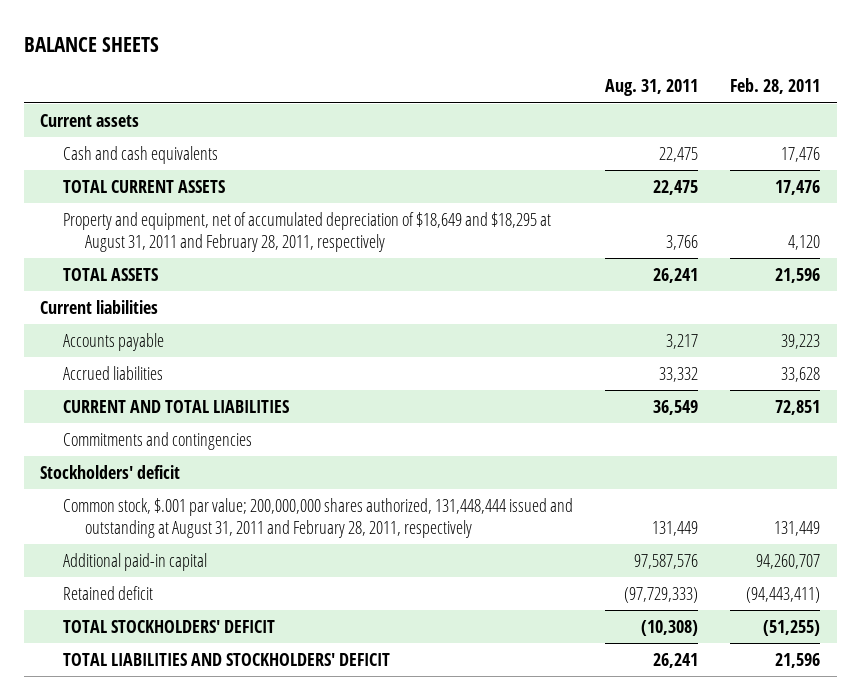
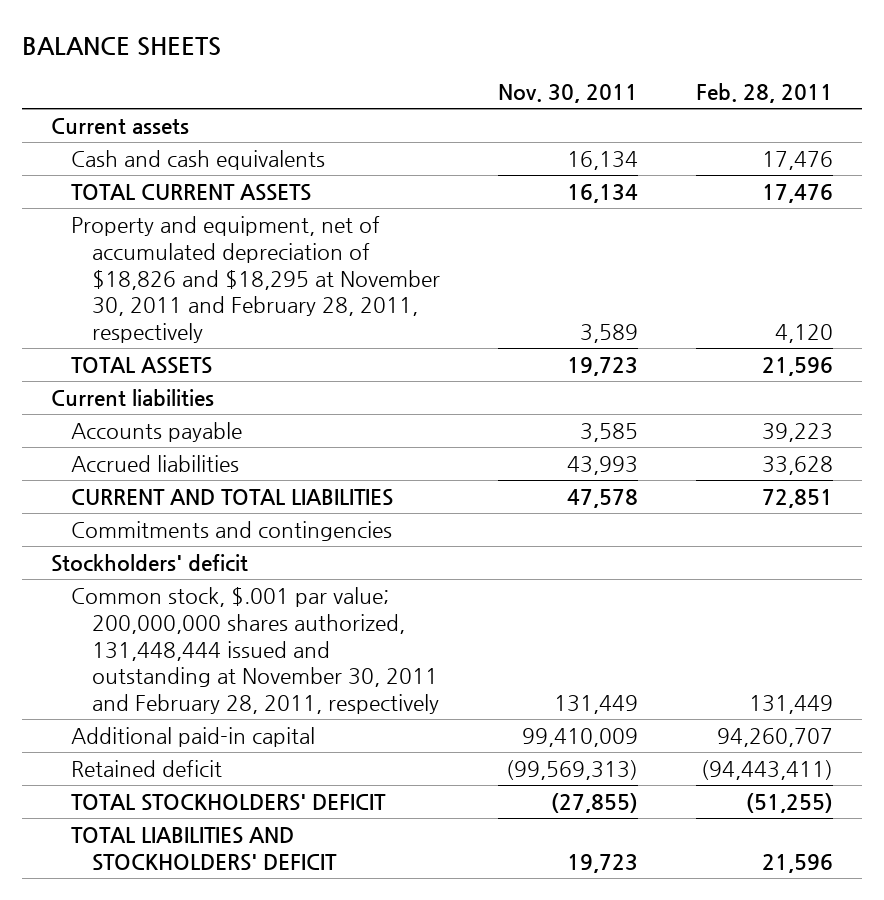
[605,79,699,97] Aug. 31, 2011 -> none
none -> [497,84,638,104] Nov. 30, 2011
[62,211,551,253] Property and equipment, net of accumulated depreciation of $18,649 and $18,295 at August 31, 2011 and February 28, 2011, respectively -> [71,215,440,344] Property and equipment, net of accumulated depreciation of $18,826 and $18,295 at November 30, 2011 and February 28, 2011, respectively
[62,497,573,539] Common stock, $.001 par value; 200,000,000 shares authorized, 131,448,444 issued and outstanding at August 31, 2011 and February 28, 2011, respectively -> [71,586,439,715] Common stock, $.001 par value; 200,000,000 shares authorized, 131,448,444 issued and outstanding at November 30, 2011 and February 28, 2011, respectively

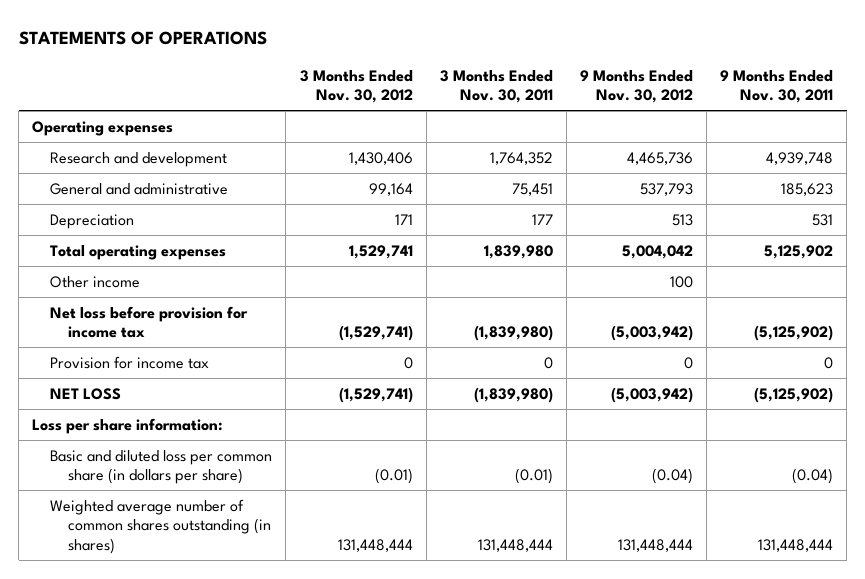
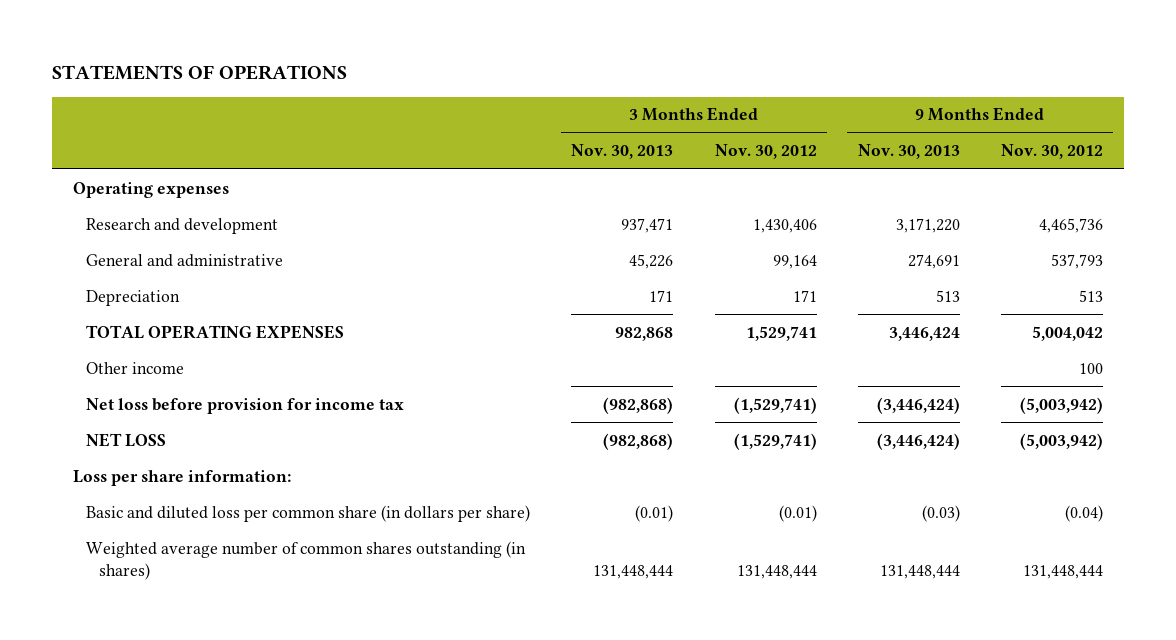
[439,69,553,104] 3 Months Ended Nov. 30, 2011 -> none
[720,69,834,104] 9 Months Ended Nov. 30, 2011 -> none
none -> [571,144,674,160] Nov. 30, 2013
none -> [857,144,960,160] Nov. 30, 2013
[50,244,227,260] Total operating expenses -> [85,324,344,339] TOTAL OPERATING EXPENSES
[50,355,210,369] Provision for income tax -> none

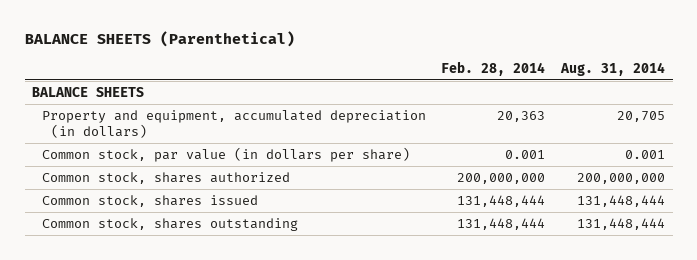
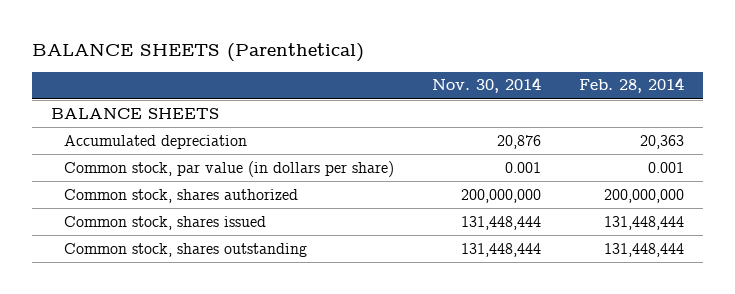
[559,62,665,77] Aug. 31, 2014 -> none
none -> [431,77,541,94] Nov. 30, 2014
[41,109,426,139] Property and equipment, accumulated depreciation (in dollars) -> [63,134,247,149] Accumulated depreciation

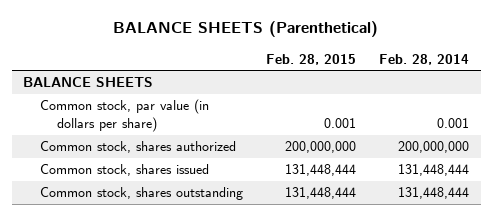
[431,77,541,94] Nov. 30, 2014 -> none
none -> [266,53,357,65] Feb. 28, 2015
[63,134,247,149] Accumulated depreciation -> none

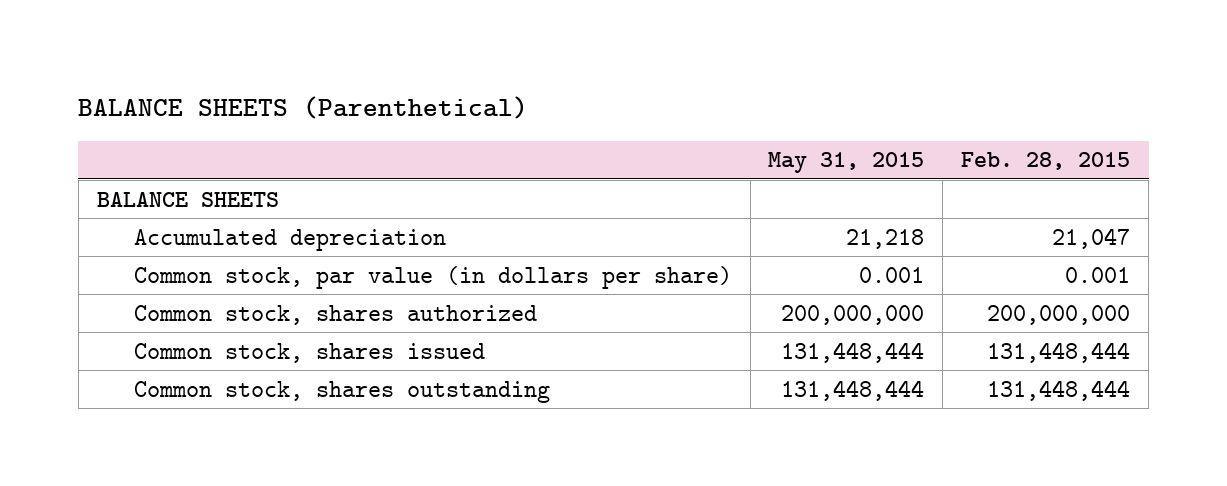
[379,53,470,65] Feb. 28, 2014 -> none
none -> [768,152,925,174] May 31, 2015
none -> [133,228,446,251] Accumulated depreciation

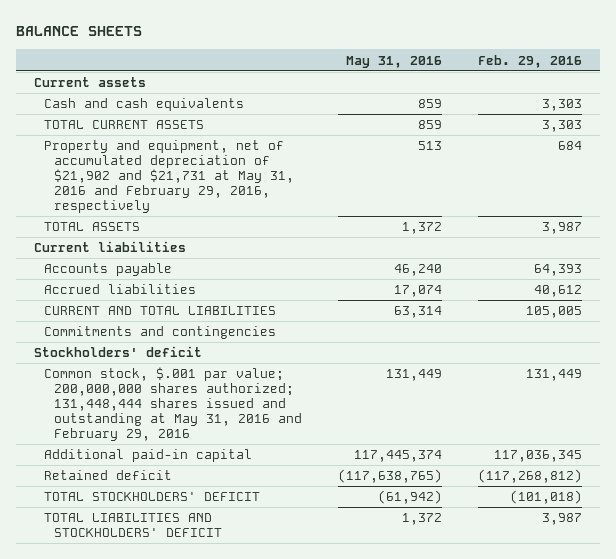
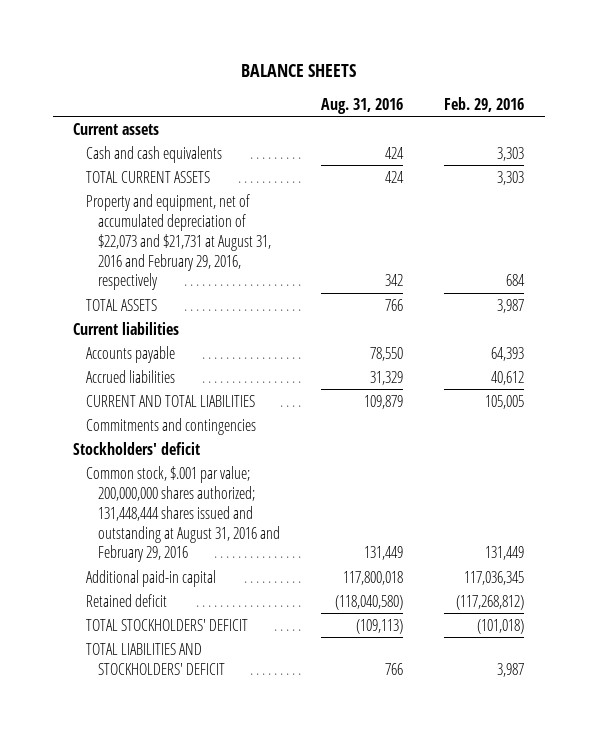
[345,55,442,68] May 31, 2016 -> none
none -> [321,97,404,114] Aug. 31, 2016
[44,140,295,214] Property and equipment, net of accumulated depreciation of $21,902 and $21,731 at May 31, 2016 and February 29, 2016, respectively -> [85,193,272,291] Property and equipment, net of accumulated depreciation of $22,073 and $21,731 at August 31, 2016 and February 29, 2016, respectively
[44,367,303,442] Common stock, $.001 par value; 200,000,000 shares authorized; 131,448,444 shares issued and outstanding at May 31, 2016 and February 29, 2016 -> [85,465,281,563] Common stock, $.001 par value; 200,000,000 shares authorized; 131,448,444 shares issued and outstanding at August 31, 2016 and February 29, 2016

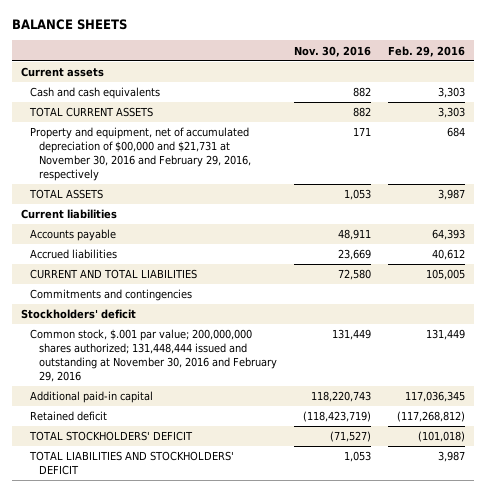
[321,97,404,114] Aug. 31, 2016 -> none
none -> [294,45,372,57] Nov. 30, 2016
[85,193,272,291] Property and equipment, net of accumulated depreciation of $22,073 and $21,731 at August 31, 2016 and February 29, 2016, respectively -> [29,127,252,182] Property and equipment, net of accumulated depreciation of $00,000 and $21,731 at November 30, 2016 and February 29, 2016, respectively
[85,465,281,563] Common stock, $.001 par value; 200,000,000 shares authorized; 131,448,444 shares issued and outstanding at August 31, 2016 and February 29, 2016 -> [29,329,278,383] Common stock, $.001 par value; 200,000,000 shares authorized; 131,448,444 issued and outstanding at November 30, 2016 and February 29, 2016

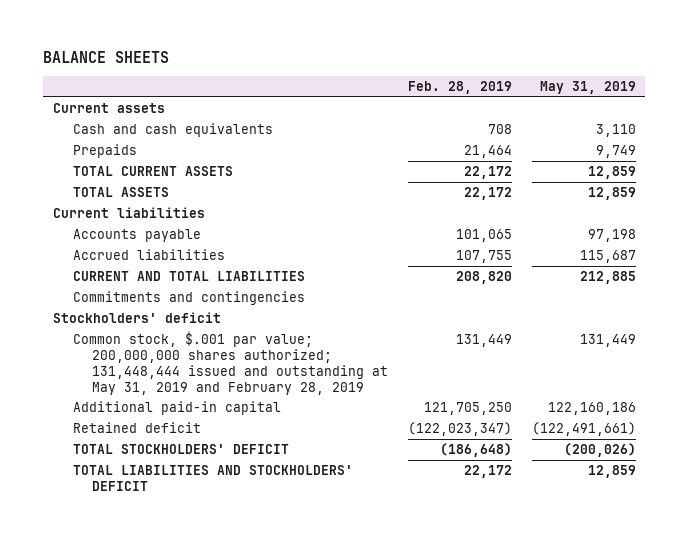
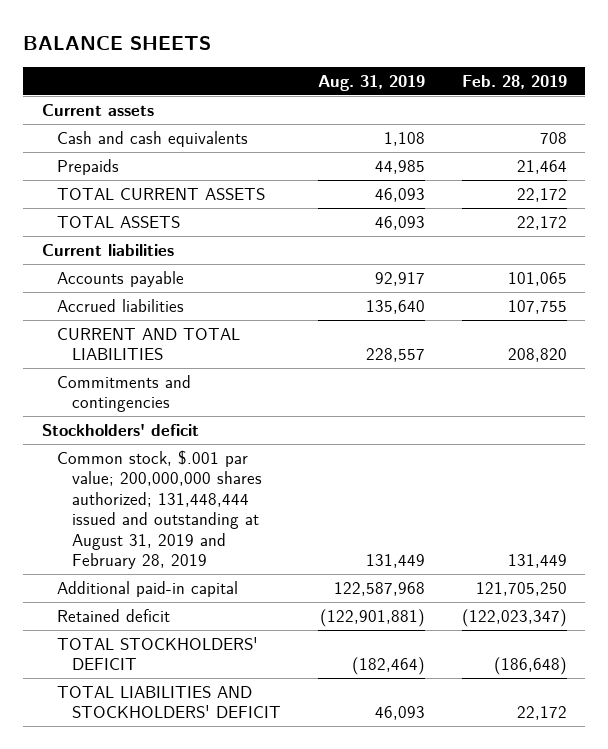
[539,81,636,95] May 31, 2019 -> none
none -> [317,74,425,91] Aug. 31, 2019
[72,331,389,395] Common stock, $.001 par value; 200,000,000 shares authorized; 131,448,444 issued and outstanding at May 31, 2019 and February 28, 2019 -> [56,449,263,569] Common stock, $.001 par value; 200,000,000 shares authorized; 131,448,444 issued and outstanding at August 31, 2019 and February 28, 2019

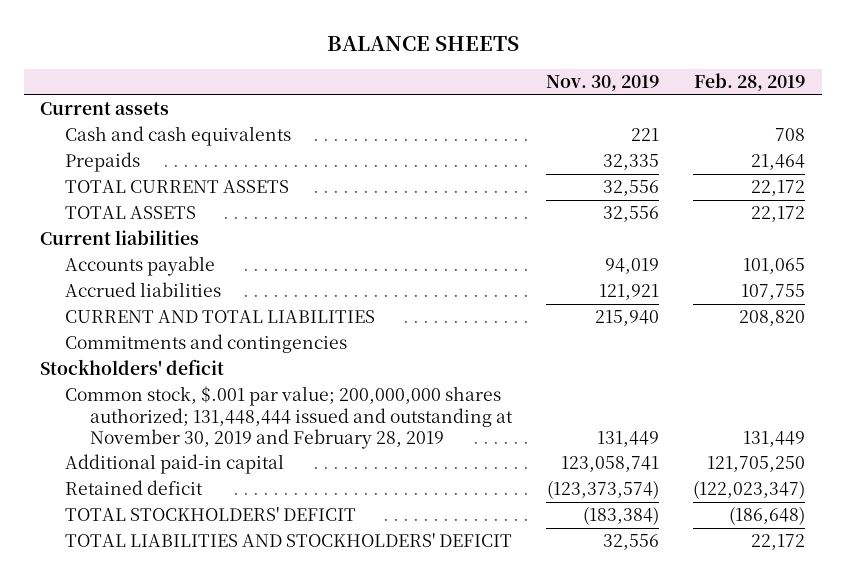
[317,74,425,91] Aug. 31, 2019 -> none
none -> [546,75,660,92] Nov. 30, 2019
[56,449,263,569] Common stock, $.001 par value; 200,000,000 shares authorized; 131,448,444 issued and outstanding at August 31, 2019 and February 28, 2019 -> [65,386,514,449] Common stock, $.001 par value; 200,000,000 shares authorized; 131,448,444 issued and outstanding at November 30, 2019 and February 28, 2019

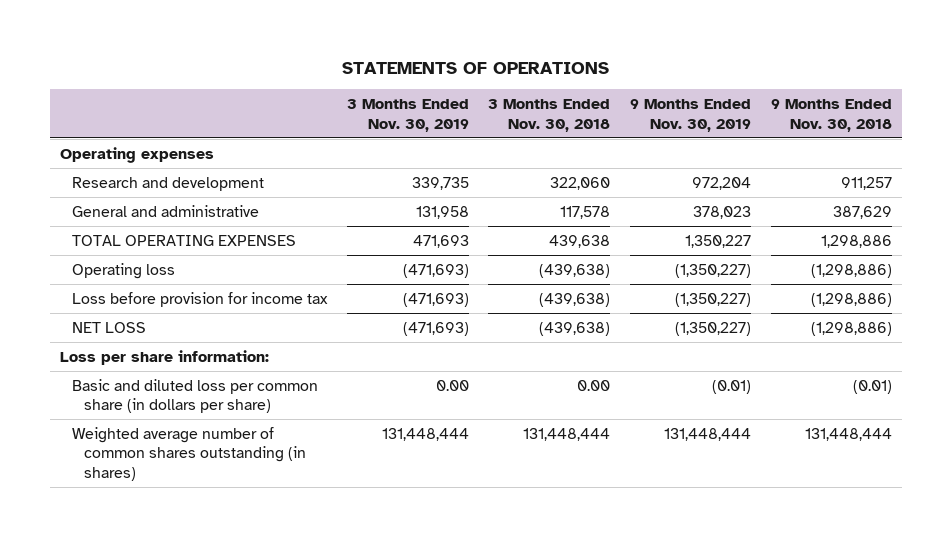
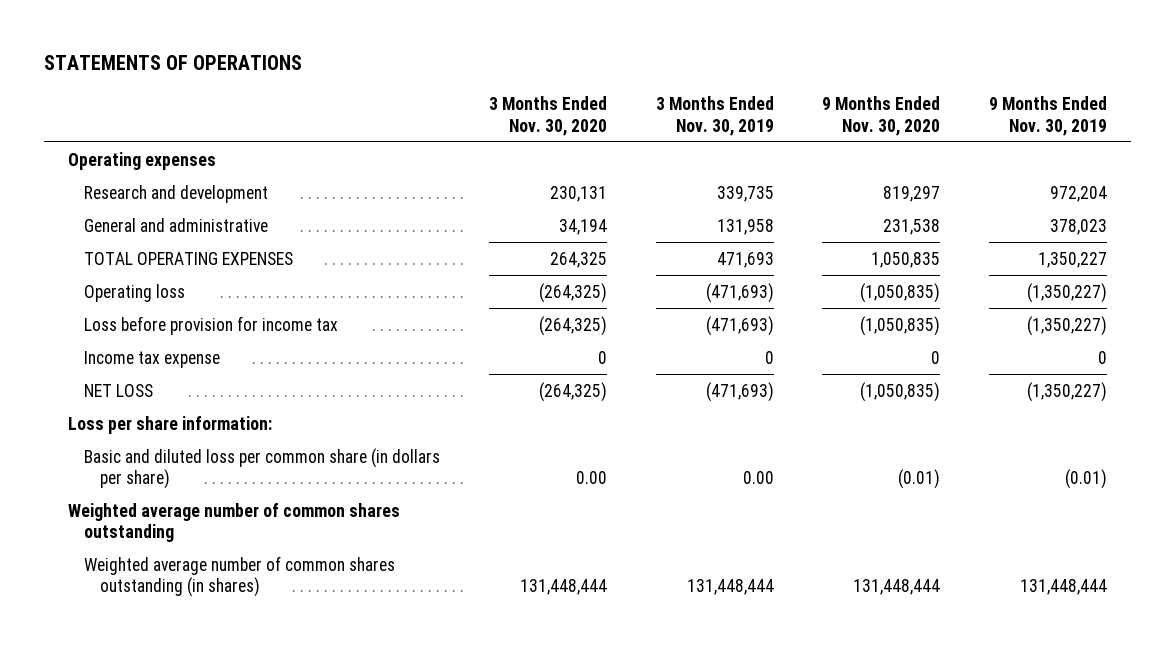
[488,98,611,132] 3 Months Ended Nov. 30, 2018 -> none
[770,98,892,132] 9 Months Ended Nov. 30, 2018 -> none
none -> [488,96,607,136] 3 Months Ended Nov. 30, 2020
none -> [822,96,941,136] 9 Months Ended Nov. 30, 2020
none -> [84,350,221,368] Income tax expense
none -> [67,502,400,542] Weighted average number of common shares outstanding

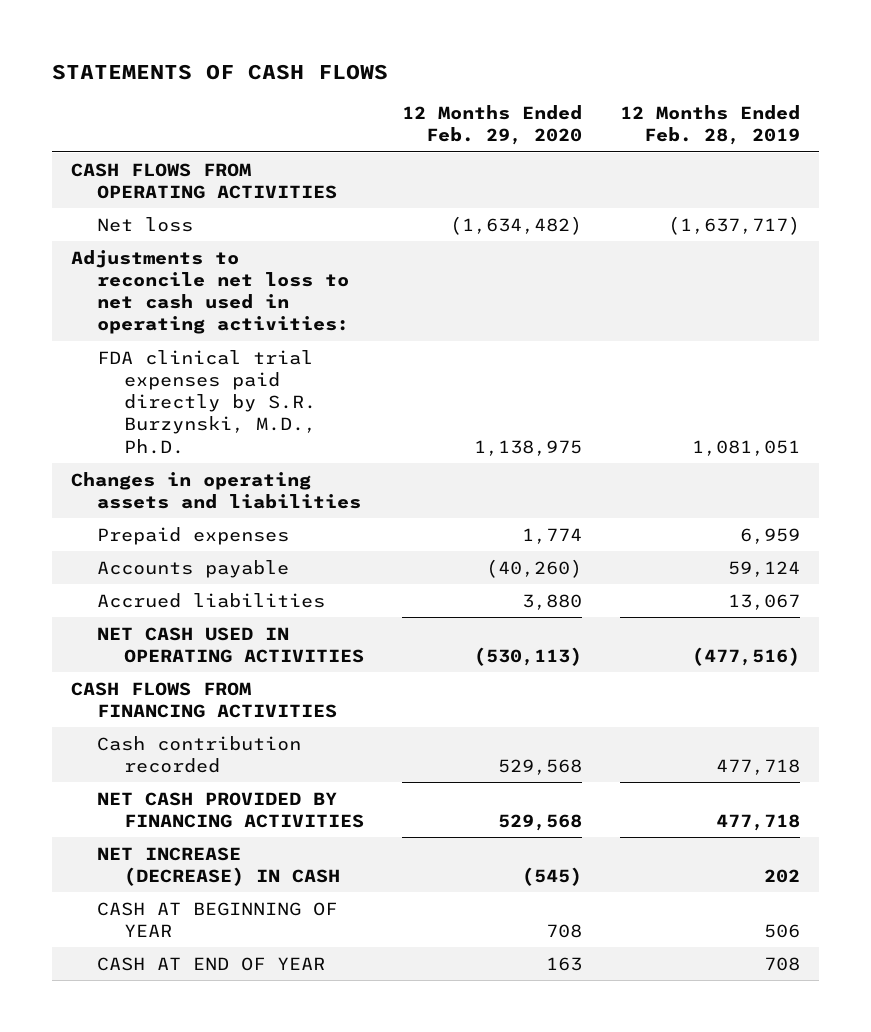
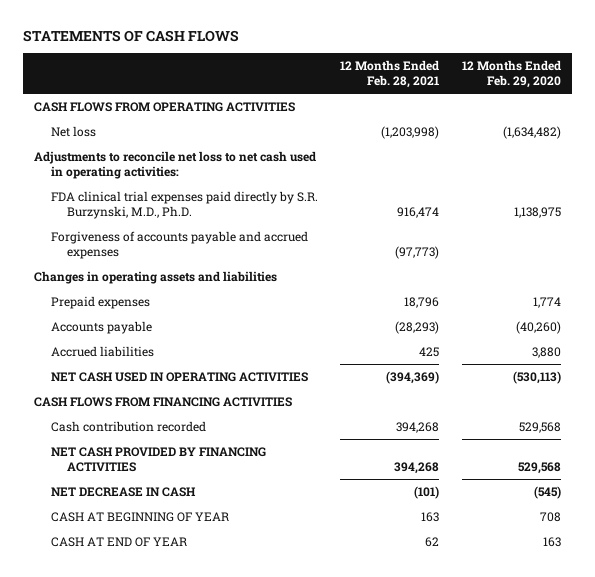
[619,105,800,146] 12 Months Ended Feb. 28, 2019 -> none
none -> [340,60,440,89] 12 Months Ended Feb. 28, 2021
none -> [50,230,308,259] Forgiveness of accounts payable and accrued expenses
[97,846,340,886] NET INCREASE (DECREASE) IN CASH -> [50,486,196,497] NET DECREASE IN CASH

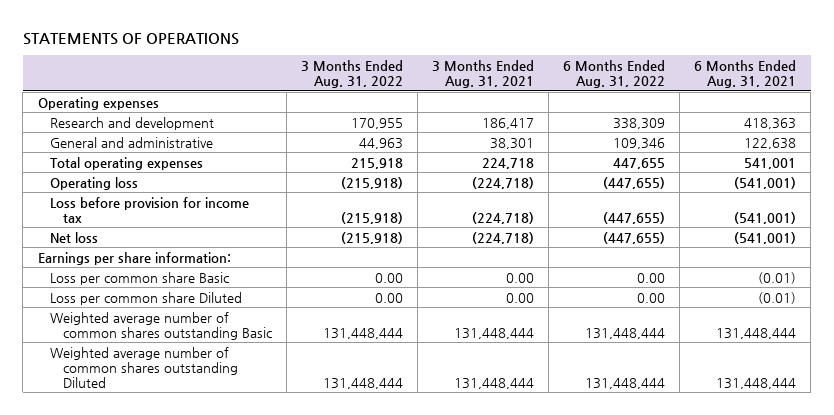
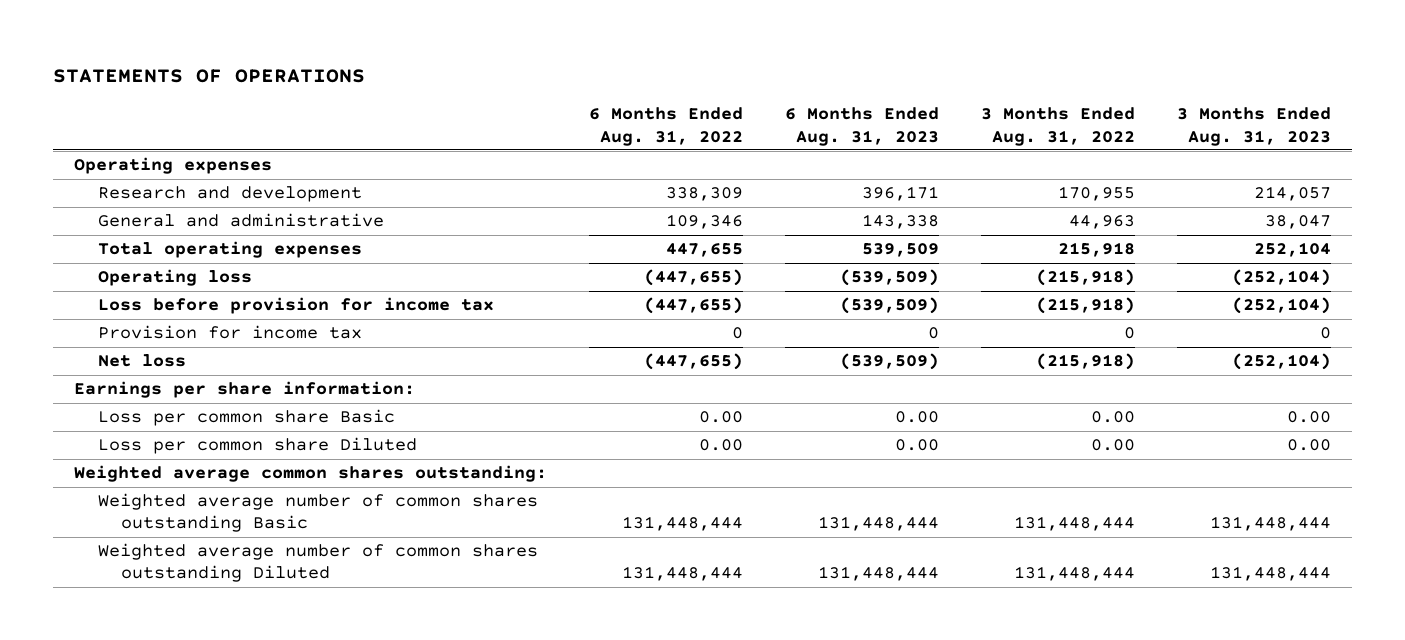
[431,59,534,89] 3 Months Ended Aug. 31, 2021 -> none
[694,59,797,89] 6 Months Ended Aug. 31, 2021 -> none
none -> [784,107,939,146] 6 Months Ended Aug. 31, 2023
none -> [1177,107,1332,146] 3 Months Ended Aug. 31, 2023
none -> [97,325,362,340] Provision for income tax
none -> [73,465,547,483] Weighted average common shares outstanding:

